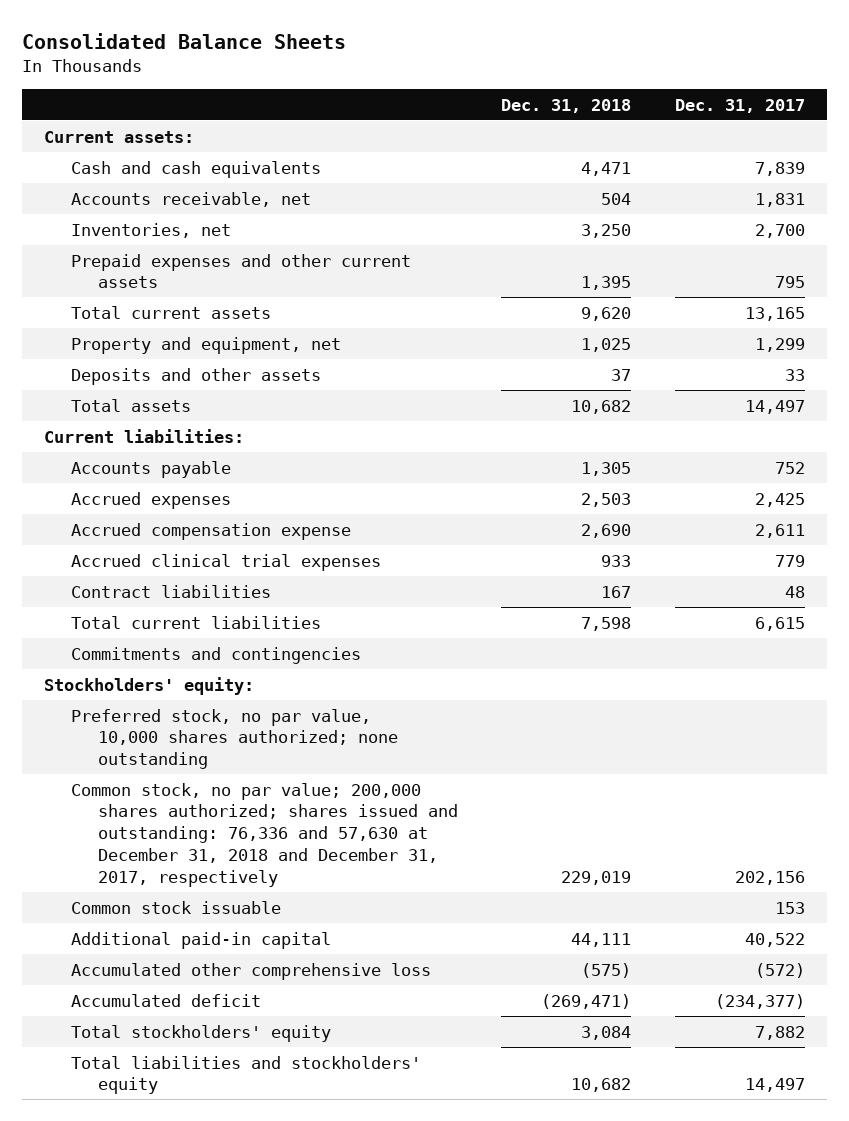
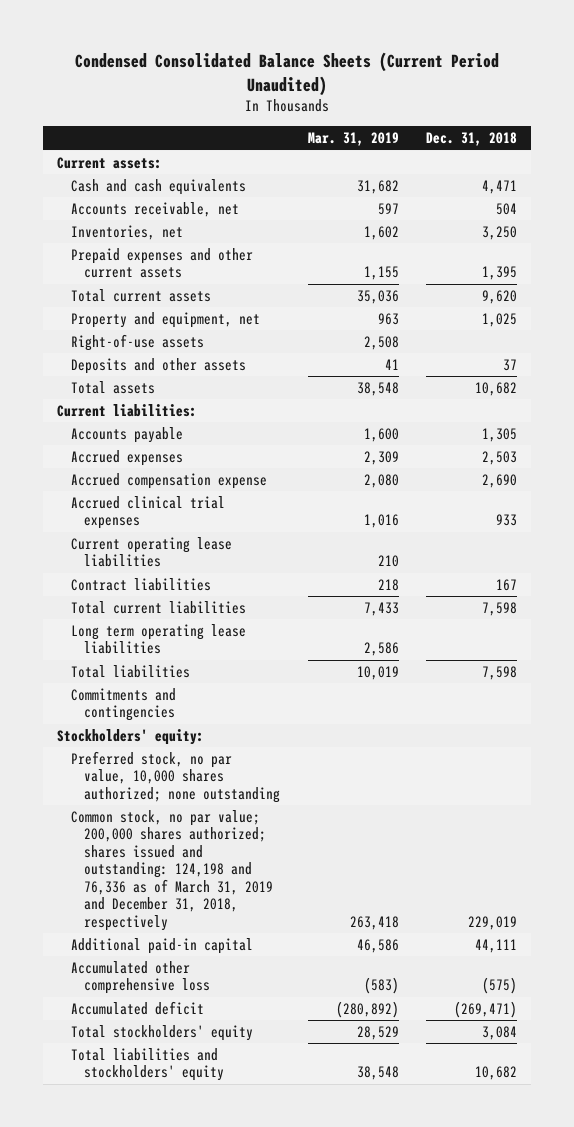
[22,32,347,49] Consolidated Balance Sheets -> [75,52,500,96] Condensed Consolidated Balance Sheets (Current Period Unaudited)
[675,98,806,113] Dec. 31, 2017 -> none
none -> [307,132,399,147] Mar. 31, 2019
none -> [70,333,204,351] Right-of-use assets
none -> [70,536,232,568] Current operating lease liabilities
none -> [70,623,246,655] Long term operating lease liabilities
none -> [70,664,190,678] Total liabilities
[70,900,281,914] Common stock issuable -> none
[70,782,458,887] Common stock, no par value; 200,000 shares authorized; shares issued and outstanding: 76,336 and 57,630 at December 31, 2018 and December 31, 2017, respectively -> [70,809,274,931] Common stock, no par value; 200,000 shares authorized; shares issued and outstanding: 124,198 and 76,336 as of March 31, 2019 and December 31, 2018, respectively

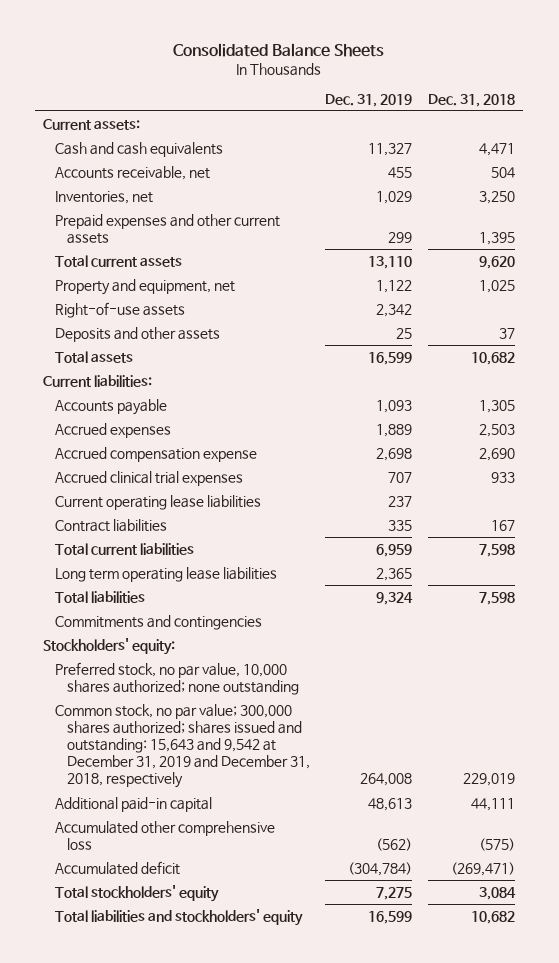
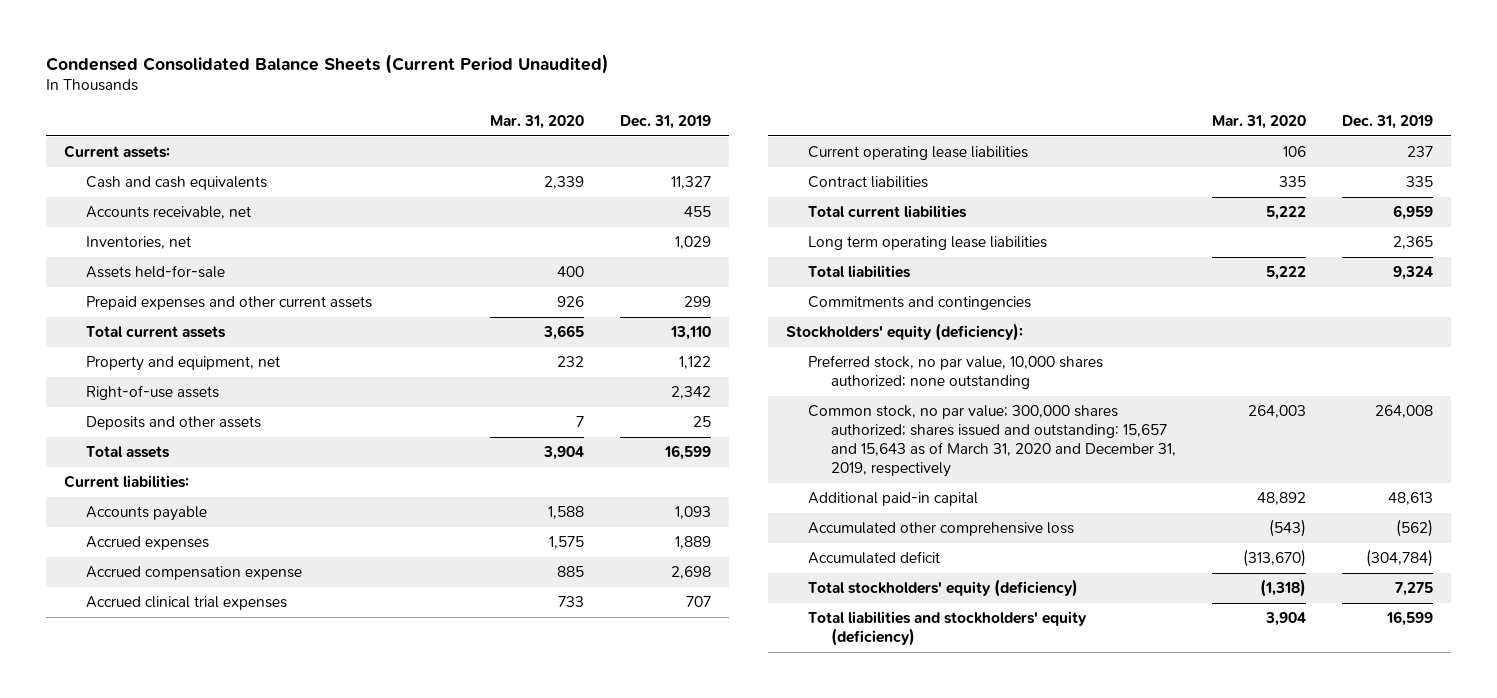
[173,42,385,57] Consolidated Balance Sheets -> [45,53,609,74] Condensed Consolidated Balance Sheets (Current Period Unaudited)
[428,93,516,107] Dec. 31, 2018 -> none
none -> [490,114,585,129] Mar. 31, 2020
none -> [86,265,226,279] Assets held-for-sale
[43,637,176,655] Stockholders' equity: -> [785,323,1023,342] Stockholders' equity (deficiency):
[54,703,310,789] Common stock, no par value; 300,000 shares authorized; shares issued and outstanding: 15,643 and 9,542 at December 31, 2019 and December 31, 2018, respectively -> [808,405,1176,477] Common stock, no par value; 300,000 shares authorized; shares issued and outstanding: 15,657 and 15,643 as of March 31, 2020 and December 31, 2019, respectively
[54,884,219,902] Total stockholders' equity -> [808,579,1079,598] Total stockholders' equity (deficiency)
[54,908,303,926] Total liabilities and stockholders' equity -> [808,611,1088,647] Total liabilities and stockholders' equity (deficiency)

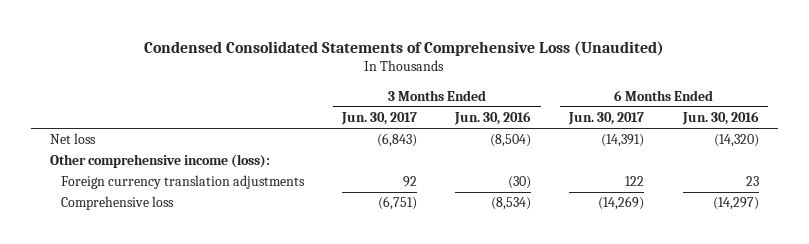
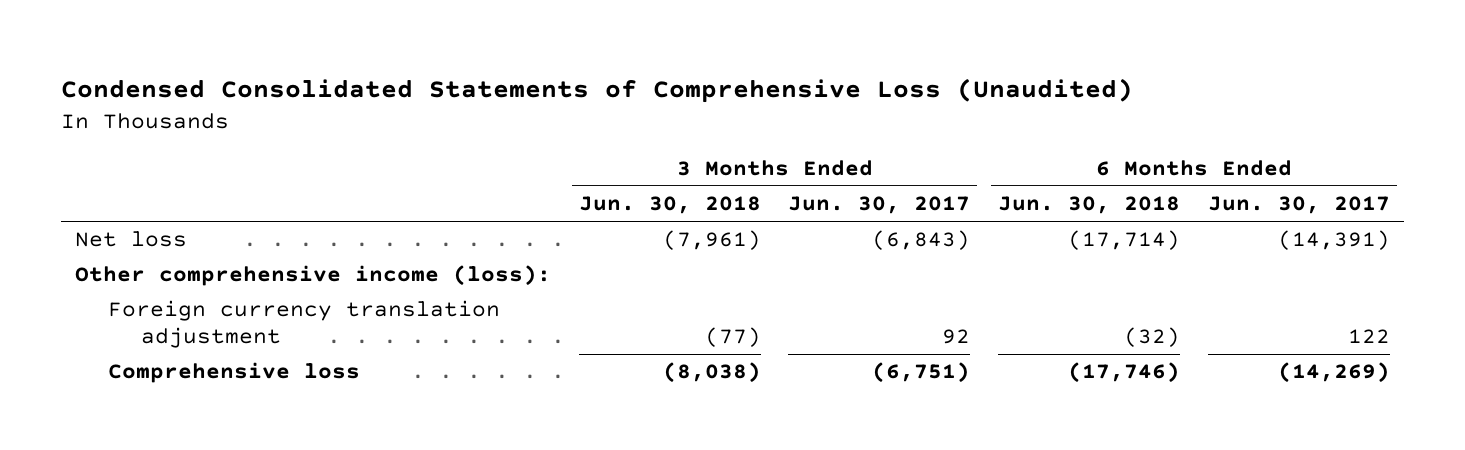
[454,111,532,126] Jun. 30, 2016 -> none
[681,111,759,126] Jun. 30, 2016 -> none
none -> [578,196,761,215] Jun. 30, 2018
none -> [998,196,1181,215] Jun. 30, 2018
[61,175,306,190] Foreign currency translation adjustments -> [107,300,500,349] Foreign currency translation adjustment

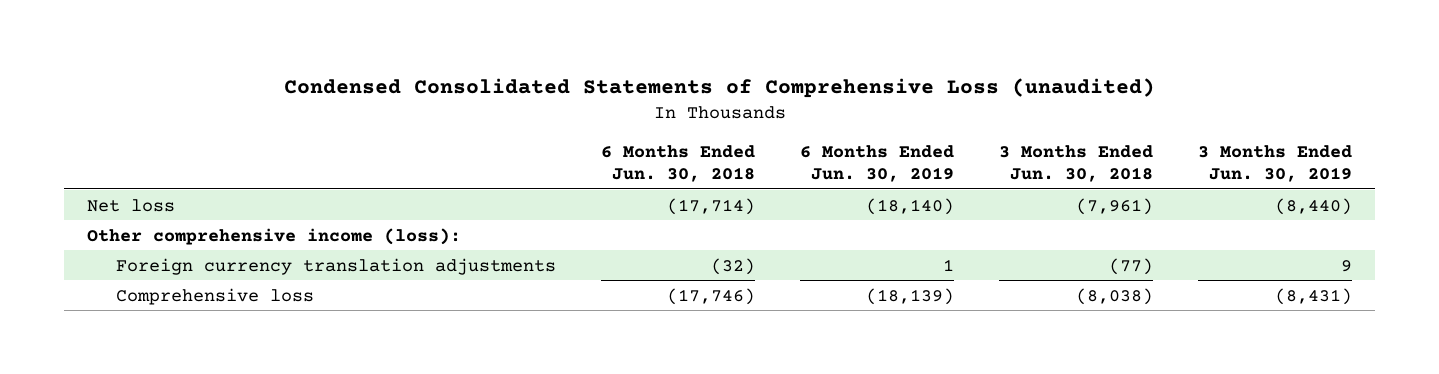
[61,77,1134,103] Condensed Consolidated Statements of Comprehensive Loss (Unaudited) -> [283,78,1155,99] Condensed Consolidated Statements of Comprehensive Loss (unaudited)
[788,196,971,215] Jun. 30, 2017 -> none
[1207,196,1390,215] Jun. 30, 2017 -> none
none -> [800,145,955,182] 6 Months Ended Jun. 30, 2019
none -> [1198,145,1353,182] 3 Months Ended Jun. 30, 2019
[107,300,500,349] Foreign currency translation adjustment -> [116,257,557,275] Foreign currency translation adjustments

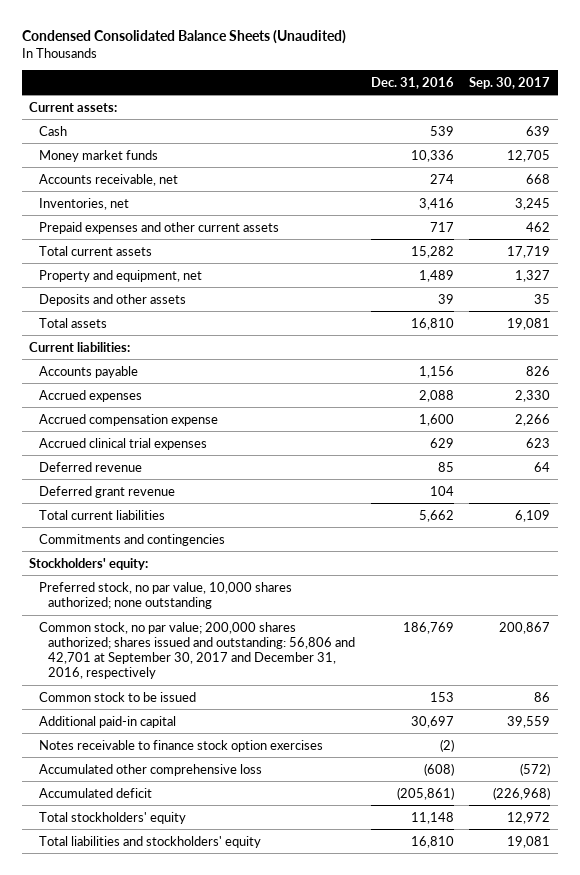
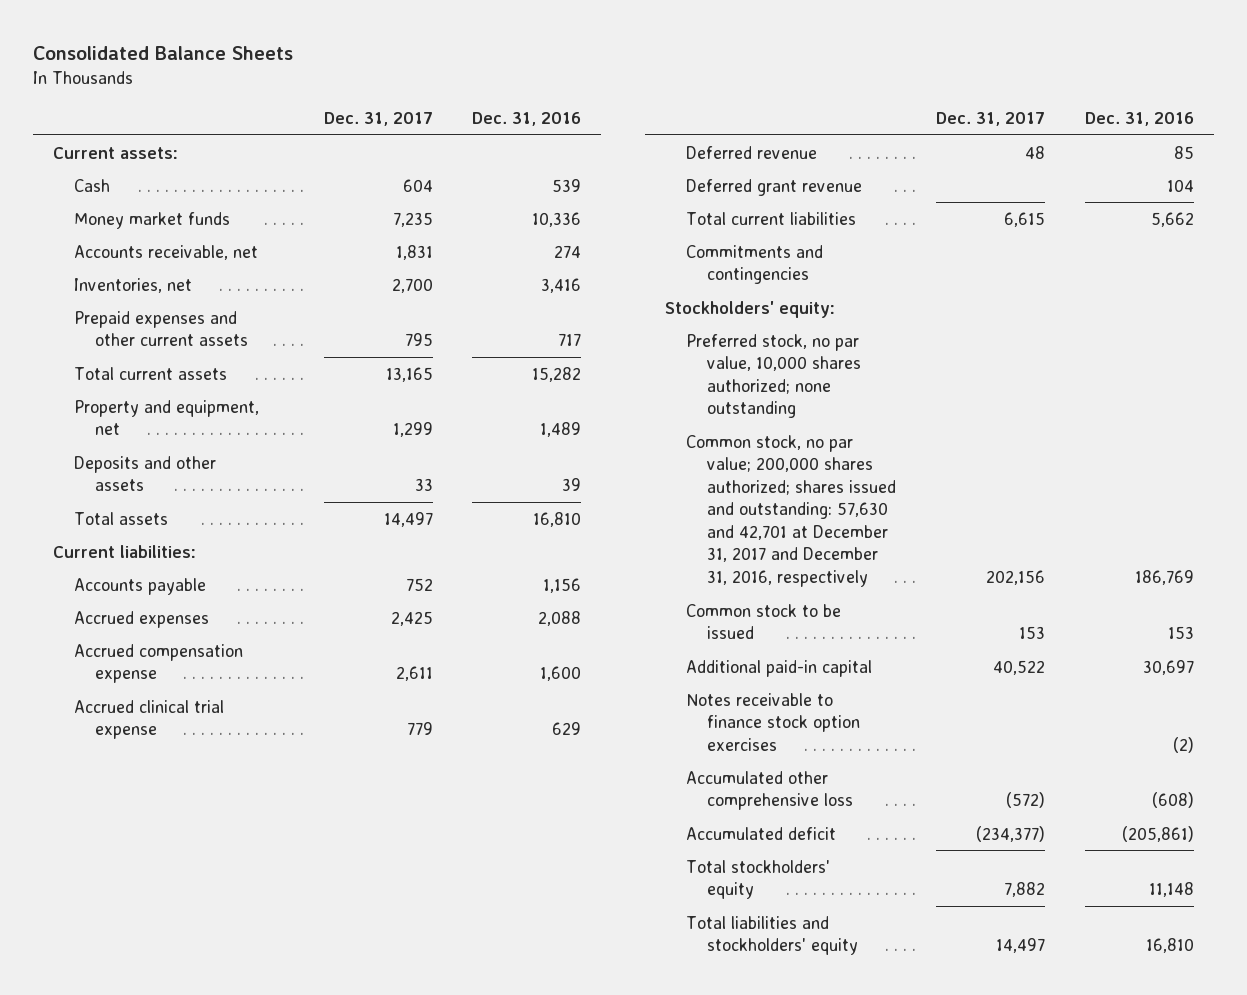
[21,29,346,44] Condensed Consolidated Balance Sheets (Unaudited) -> [32,46,293,61] Consolidated Balance Sheets
[469,76,551,89] Sep. 30, 2017 -> none
none -> [323,112,433,127] Dec. 31, 2017
[38,437,207,450] Accrued clinical trial expenses -> [73,699,224,740] Accrued clinical trial expense
[38,621,356,680] Common stock, no par value; 200,000 shares authorized; shares issued and outstanding: 56,806 and 42,701 at September 30, 2017 and December 31, 2016, respectively -> [686,434,897,587] Common stock, no par value; 200,000 shares authorized; shares issued and outstanding: 57,630 and 42,701 at December 31, 2017 and December 31, 2016, respectively

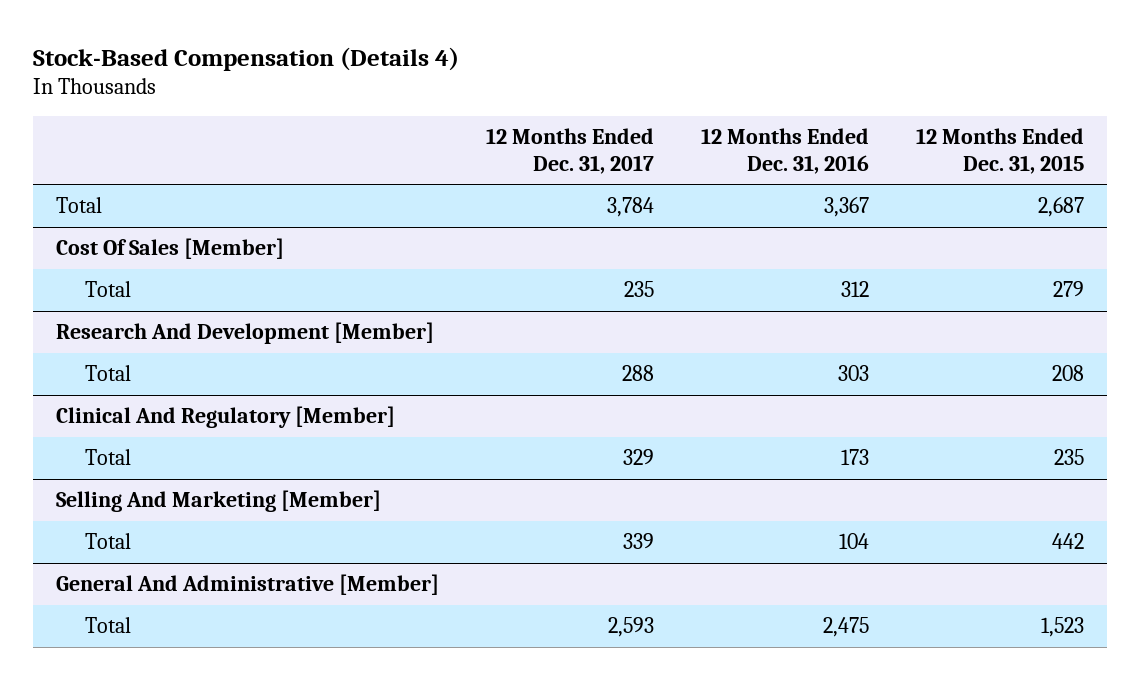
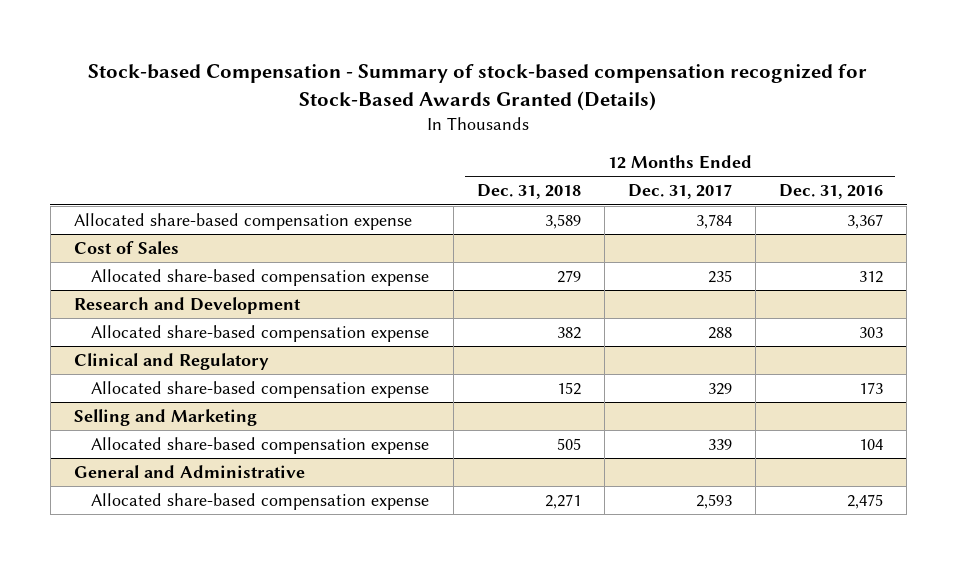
[32,46,459,71] Stock-Based Compensation (Details 4) -> [88,64,868,111] Stock-based Compensation - Summary of stock-based compensation recognized for Stock-Based Awards Granted (Details)
[915,127,1084,174] 12 Months Ended Dec. 31, 2015 -> none
none -> [476,184,581,200] Dec. 31, 2018
[56,197,103,214] Total -> [73,212,412,230] Allocated share-based compensation expense
[56,238,285,260] Cost Of Sales [Member] -> [73,240,179,254] Cost of Sales
[85,281,132,298] Total -> [91,268,430,286] Allocated share-based compensation expense
[56,322,435,345] Research And Development [Member] -> [73,296,301,314] Research and Development
[85,365,132,382] Total -> [91,324,430,342] Allocated share-based compensation expense
[56,406,396,429] Clinical And Regulatory [Member] -> [73,352,269,370] Clinical and Regulatory
[85,449,132,466] Total -> [91,380,430,398] Allocated share-based compensation expense
[56,490,382,513] Selling And Marketing [Member] -> [73,408,257,426] Selling and Marketing
[85,533,132,550] Total -> [91,436,430,454] Allocated share-based compensation expense
[56,574,440,596] General And Administrative [Member] -> [73,464,305,478] General and Administrative
[85,617,132,634] Total -> [91,492,430,510] Allocated share-based compensation expense

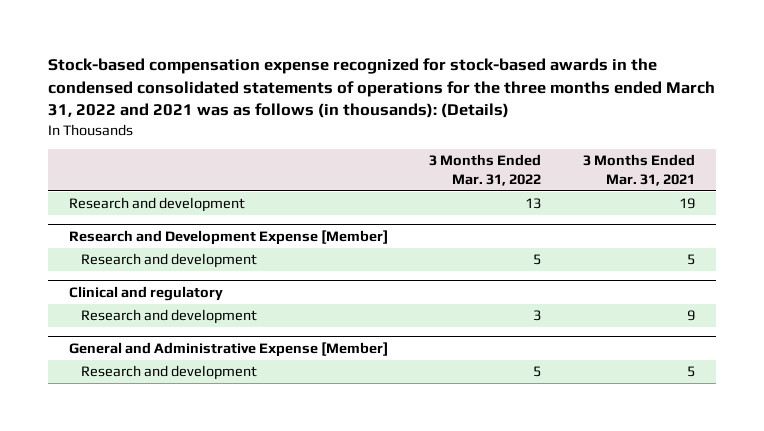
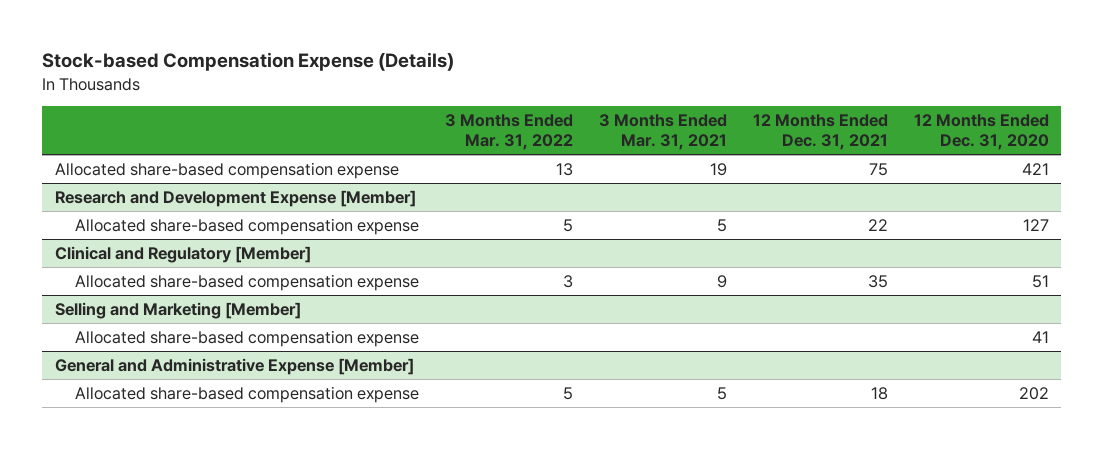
[47,58,715,119] Stock-based compensation expense recognized for stock-based awards in the condensed consolidated statements of operations for the three months ended March 31, 2022 and 2021 was as follows (in thousands): (Details) -> [41,52,454,72] Stock-based Compensation Expense (Details)
none -> [752,113,888,151] 12 Months Ended Dec. 31, 2021
none -> [913,113,1049,151] 12 Months Ended Dec. 31, 2020
[68,197,245,213] Research and development -> [54,161,399,179] Allocated share-based compensation expense
[80,253,257,269] Research and development -> [75,217,420,235] Allocated share-based compensation expense
[68,285,223,301] Clinical and regulatory -> [54,245,311,263] Clinical and Regulatory [Member]
[80,309,257,325] Research and development -> [75,273,420,291] Allocated share-based compensation expense
none -> [54,301,301,319] Selling and Marketing [Member]
none -> [75,329,420,347] Allocated share-based compensation expense
[80,365,257,381] Research and development -> [75,385,420,403] Allocated share-based compensation expense

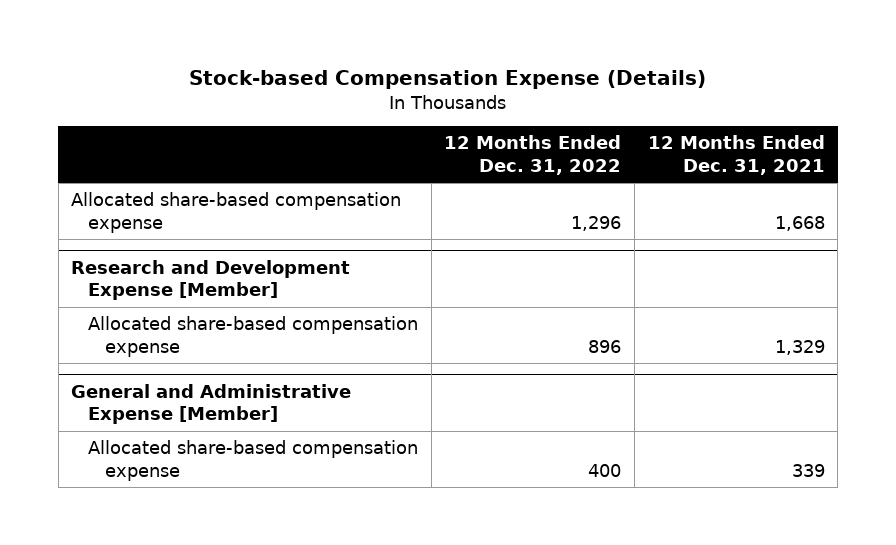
[445,113,574,151] 3 Months Ended Mar. 31, 2022 -> none
[598,113,727,151] 3 Months Ended Mar. 31, 2021 -> none
[913,113,1049,151] 12 Months Ended Dec. 31, 2020 -> none
none -> [444,135,622,175] 12 Months Ended Dec. 31, 2022
[868,162,888,176] 75 -> [774,215,825,231] 1,668
[54,245,311,263] Clinical and Regulatory [Member] -> none
[75,273,420,291] Allocated share-based compensation expense -> none
[54,301,301,319] Selling and Marketing [Member] -> none
[75,329,420,347] Allocated share-based compensation expense -> none
[867,218,888,231] 22 -> [774,339,825,355] 1,329
[870,386,888,400] 18 -> [791,463,825,477] 339

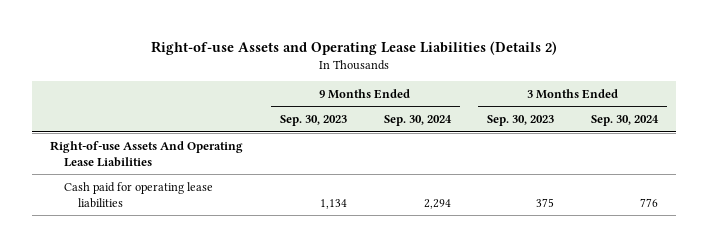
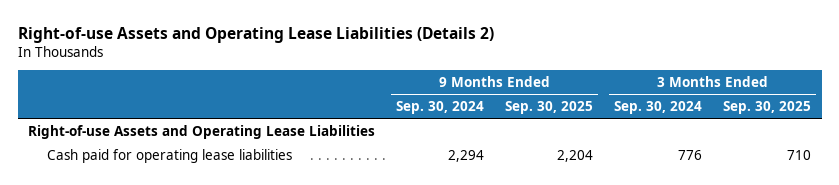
[279,115,347,127] Sep. 30, 2023 -> none
[487,115,555,127] Sep. 30, 2023 -> none
none -> [505,101,594,115] Sep. 30, 2025
none -> [723,101,812,115] Sep. 30, 2025
[50,140,244,167] Right-of-use Assets And Operating Lease Liabilities -> [28,124,376,139] Right-of-use Assets and Operating Lease Liabilities

